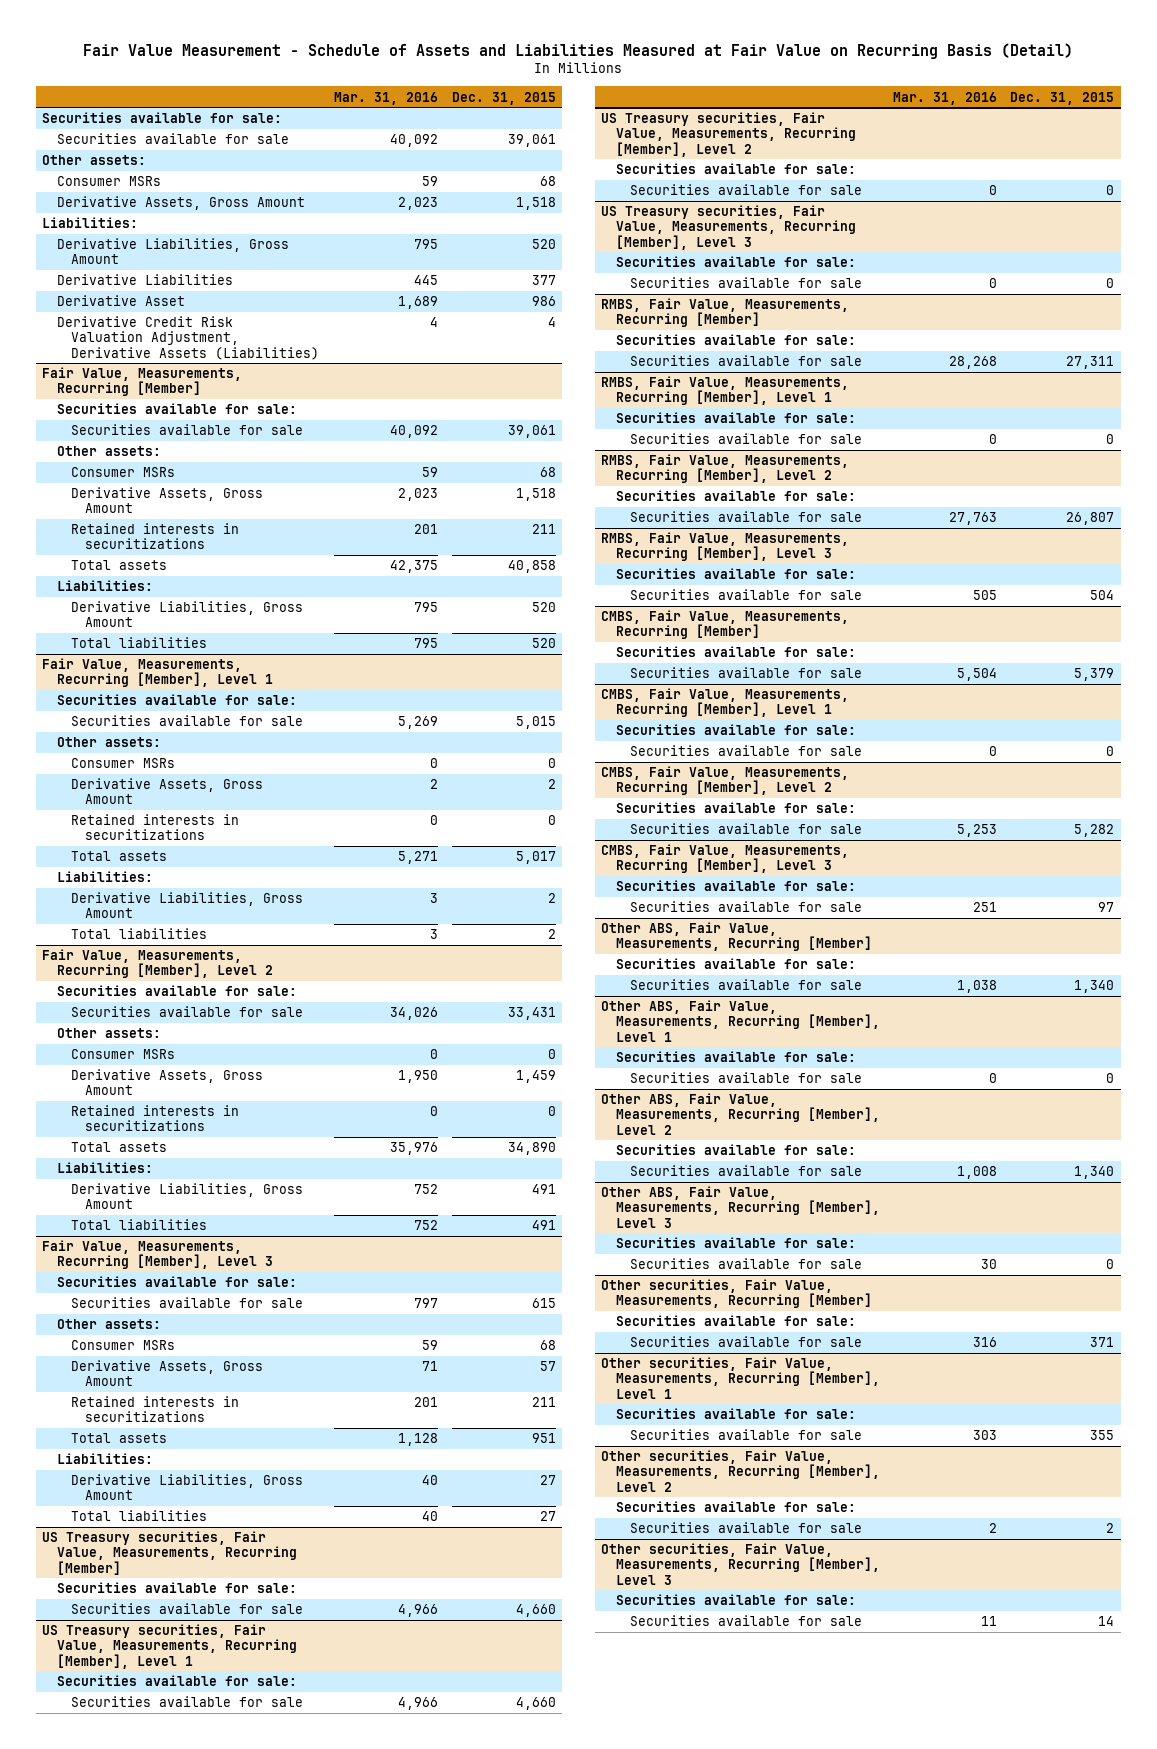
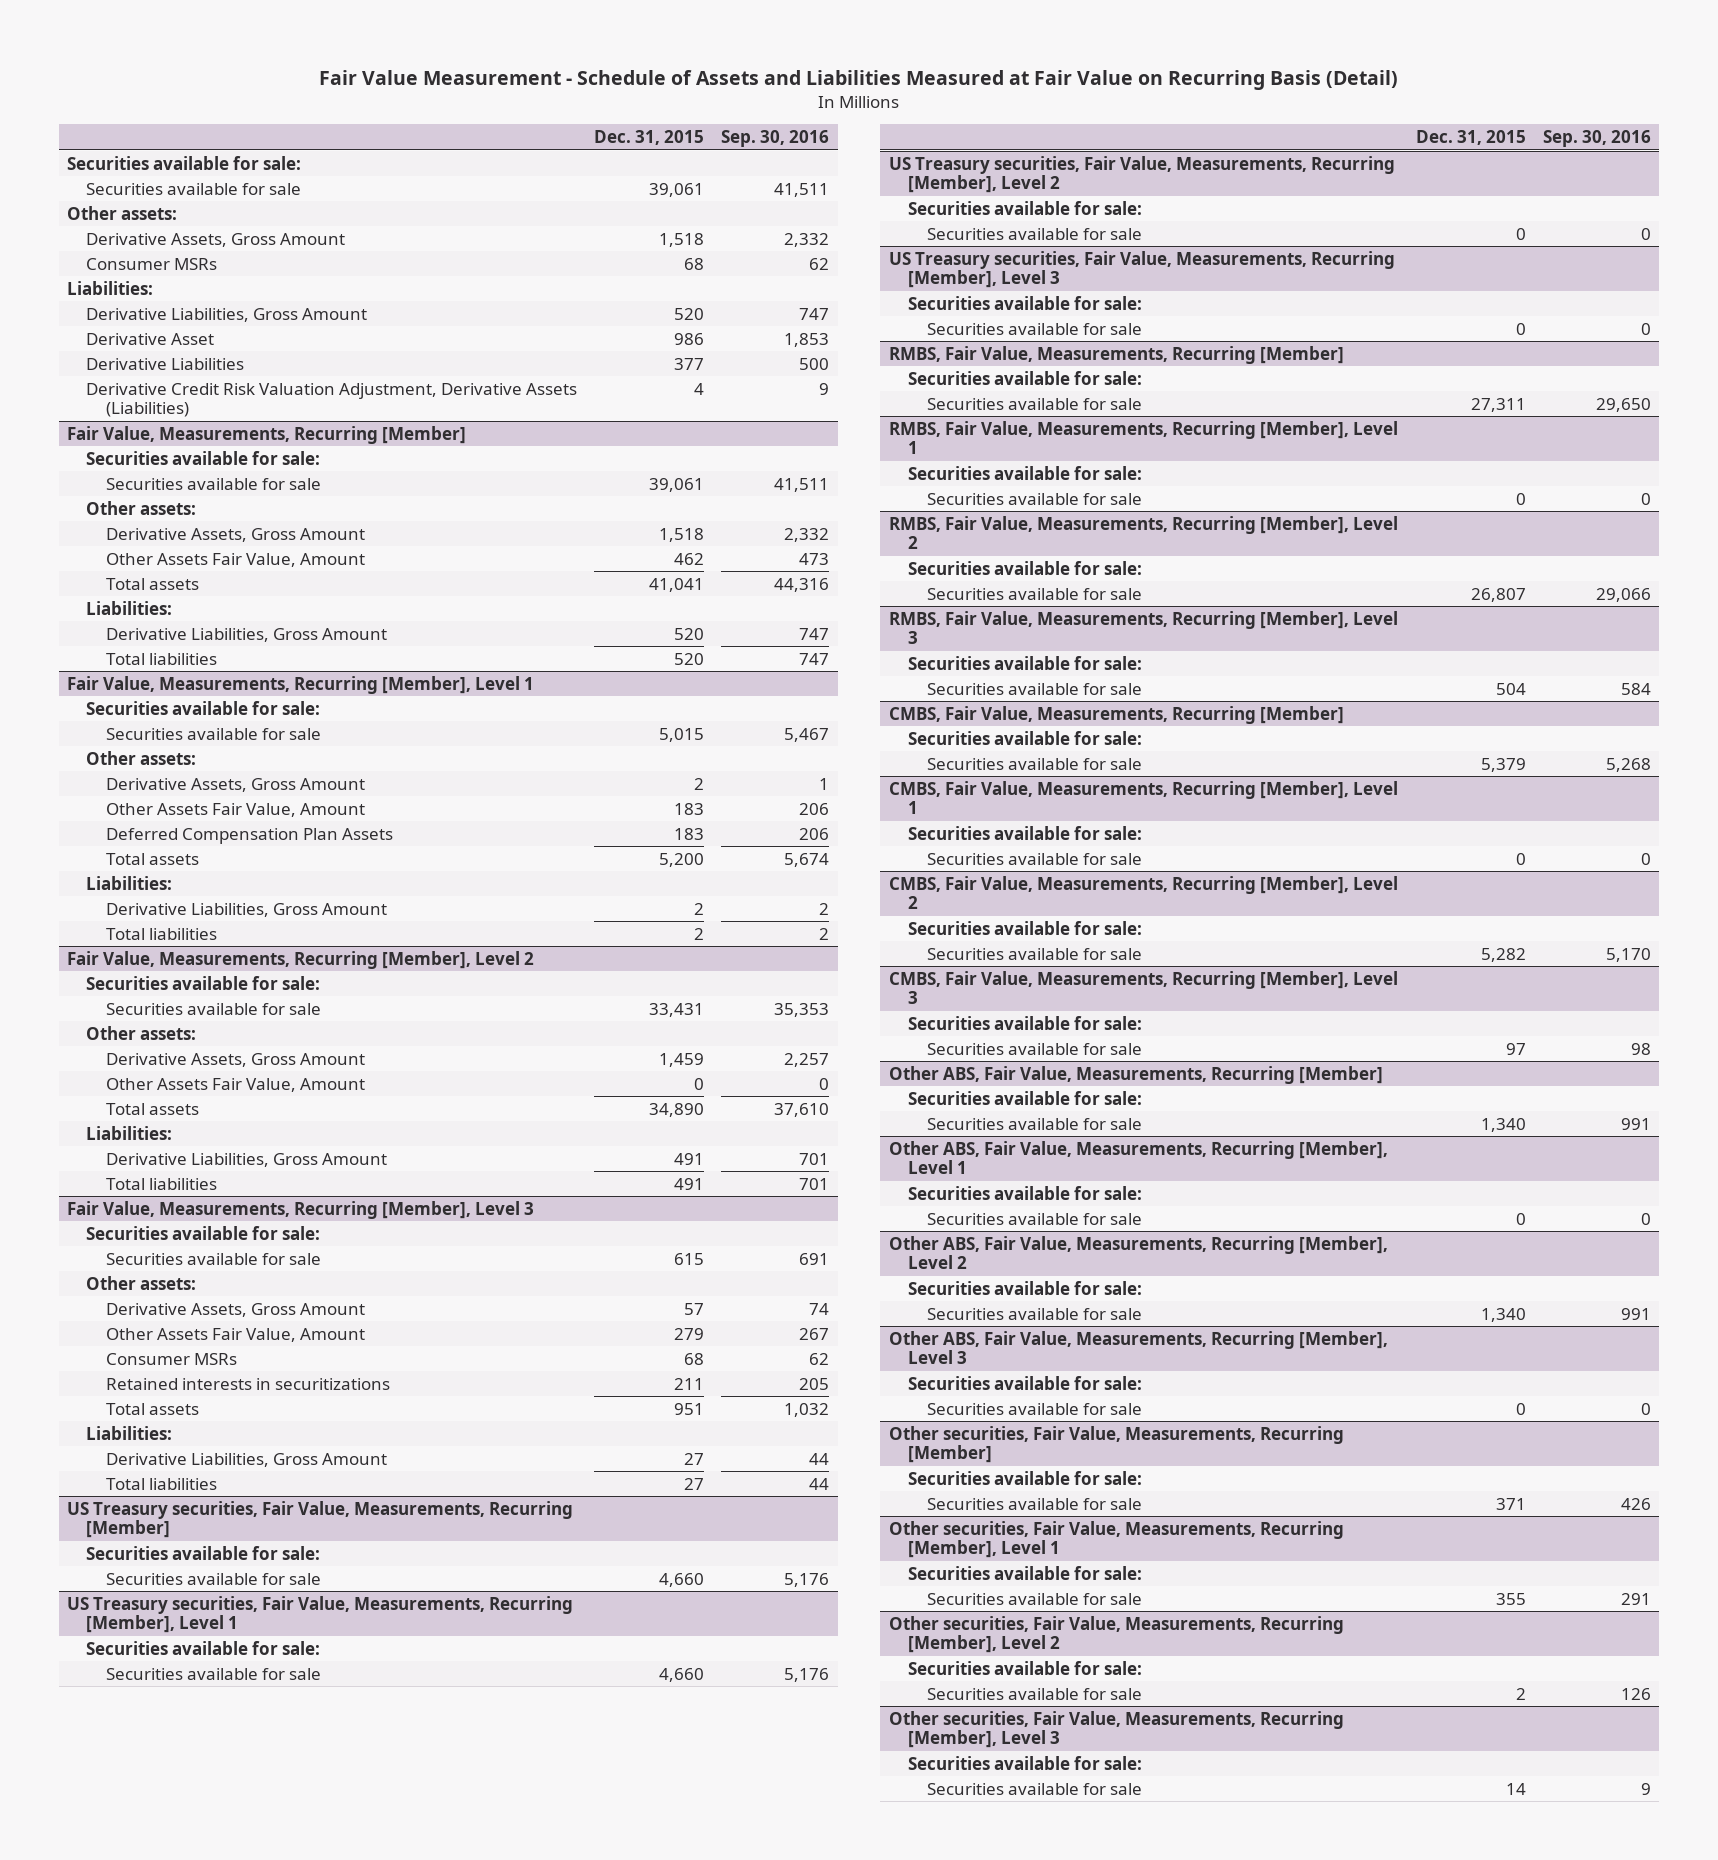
[334,91,439,105] Mar. 31, 2016 -> none
none -> [721,130,830,148] Sep. 30, 2016
[56,176,161,187] Consumer MSRs -> [86,257,218,270] Consumer MSRs
[56,274,233,286] Derivative Liabilities -> [86,357,245,370] Derivative Liabilities
[71,467,176,478] Consumer MSRs -> none
[71,523,240,550] Retained interests in securitizations -> none
none -> [105,552,365,567] Other Assets Fair Value, Amount
[507,560,556,574] 40,858 -> [649,577,705,592] 41,041
[71,758,176,769] Consumer MSRs -> none
[71,814,240,841] Retained interests in securitizations -> none
none -> [105,802,365,817] Other Assets Fair Value, Amount
none -> [105,827,393,844] Deferred Compensation Plan Assets
[515,851,556,865] 5,017 -> [659,852,705,867] 5,200
[71,1049,176,1060] Consumer MSRs -> none
[71,1105,240,1132] Retained interests in securitizations -> none
none -> [105,1077,365,1092] Other Assets Fair Value, Amount
none -> [105,1327,365,1342] Other Assets Fair Value, Amount
[71,1340,176,1351] Consumer MSRs -> [105,1352,237,1365] Consumer MSRs

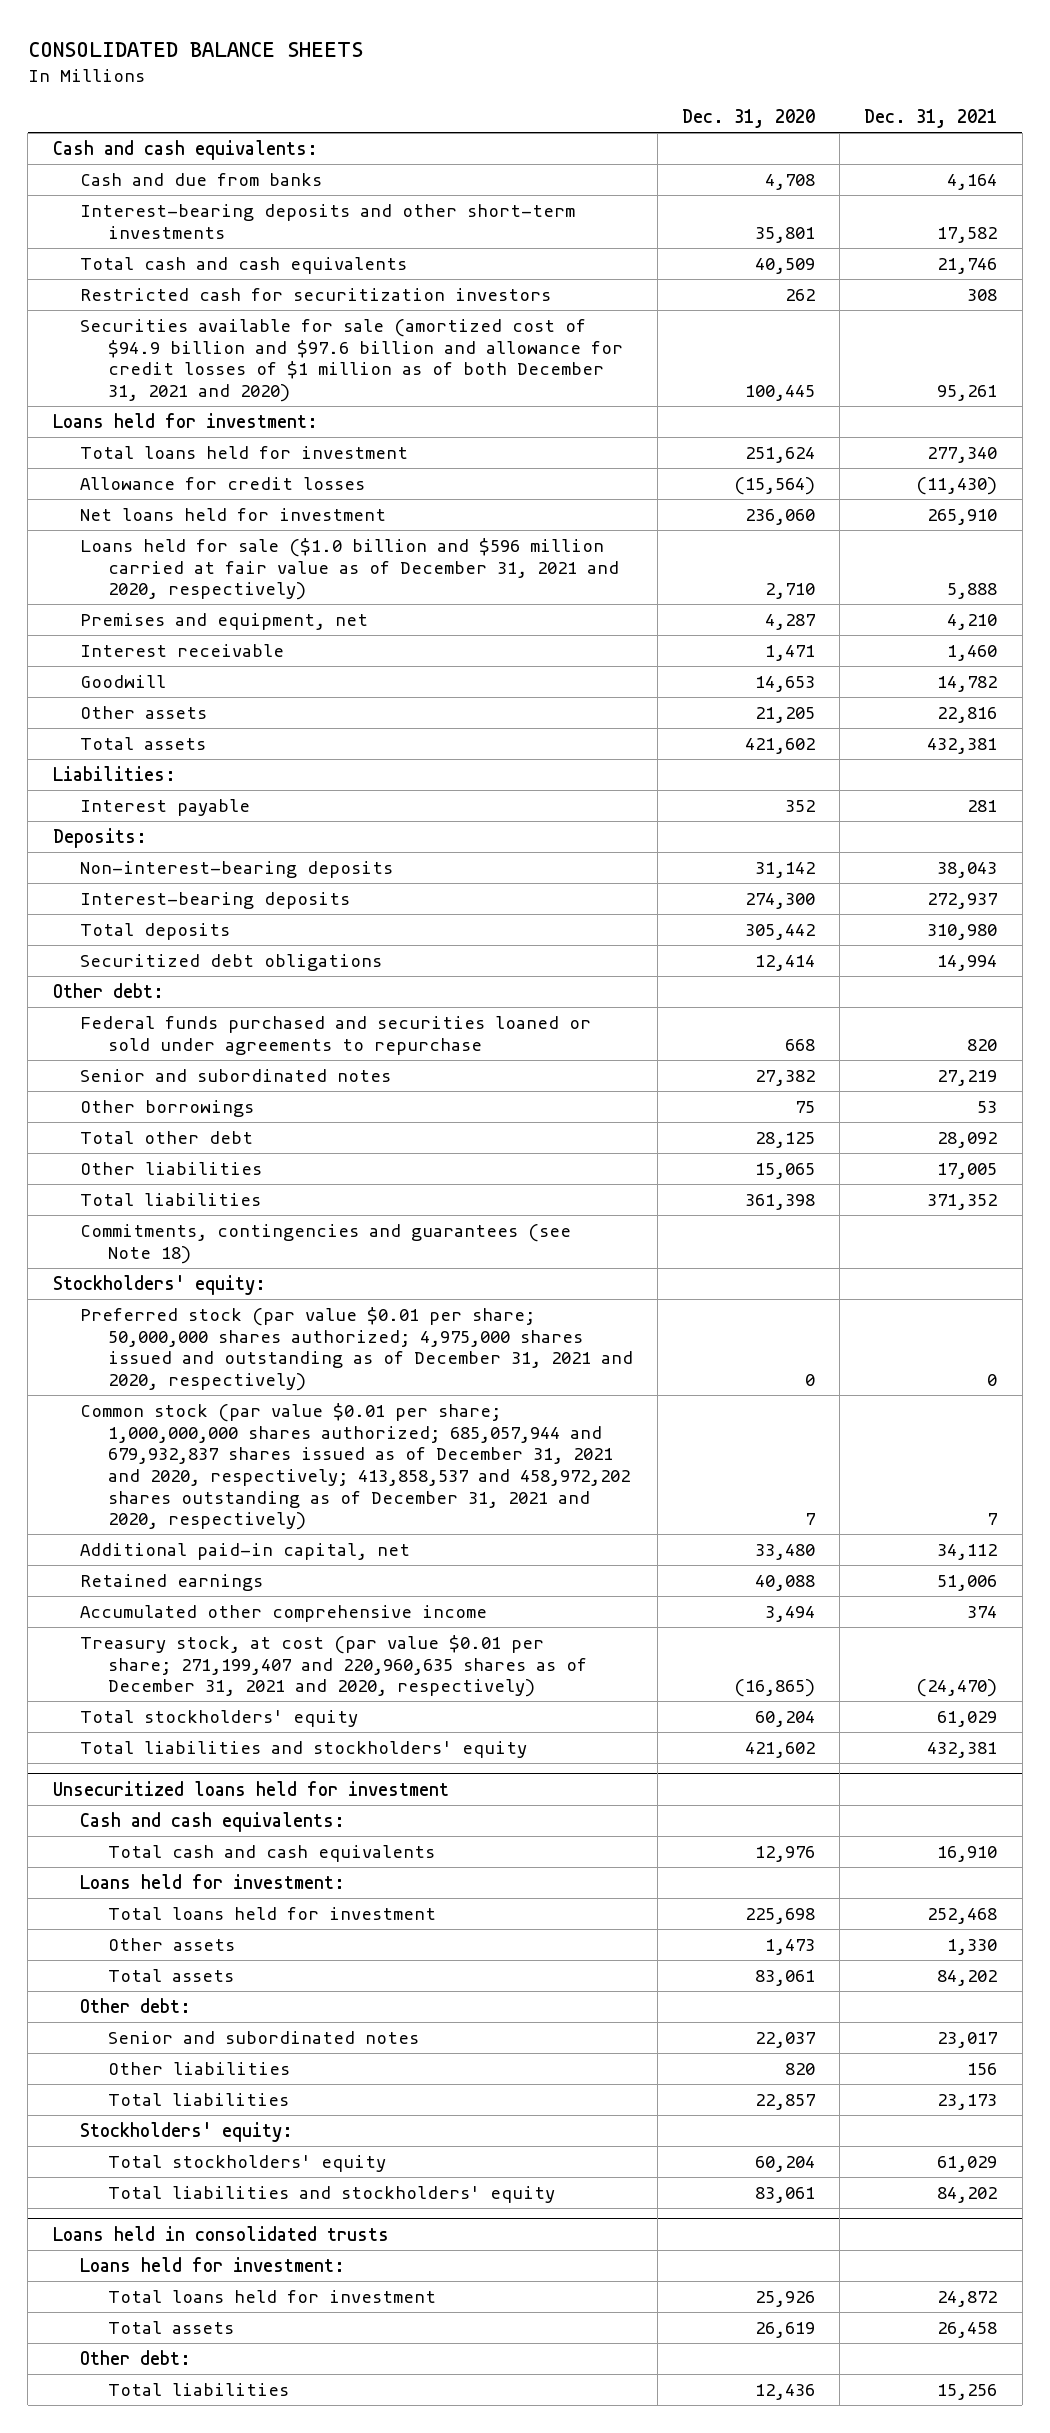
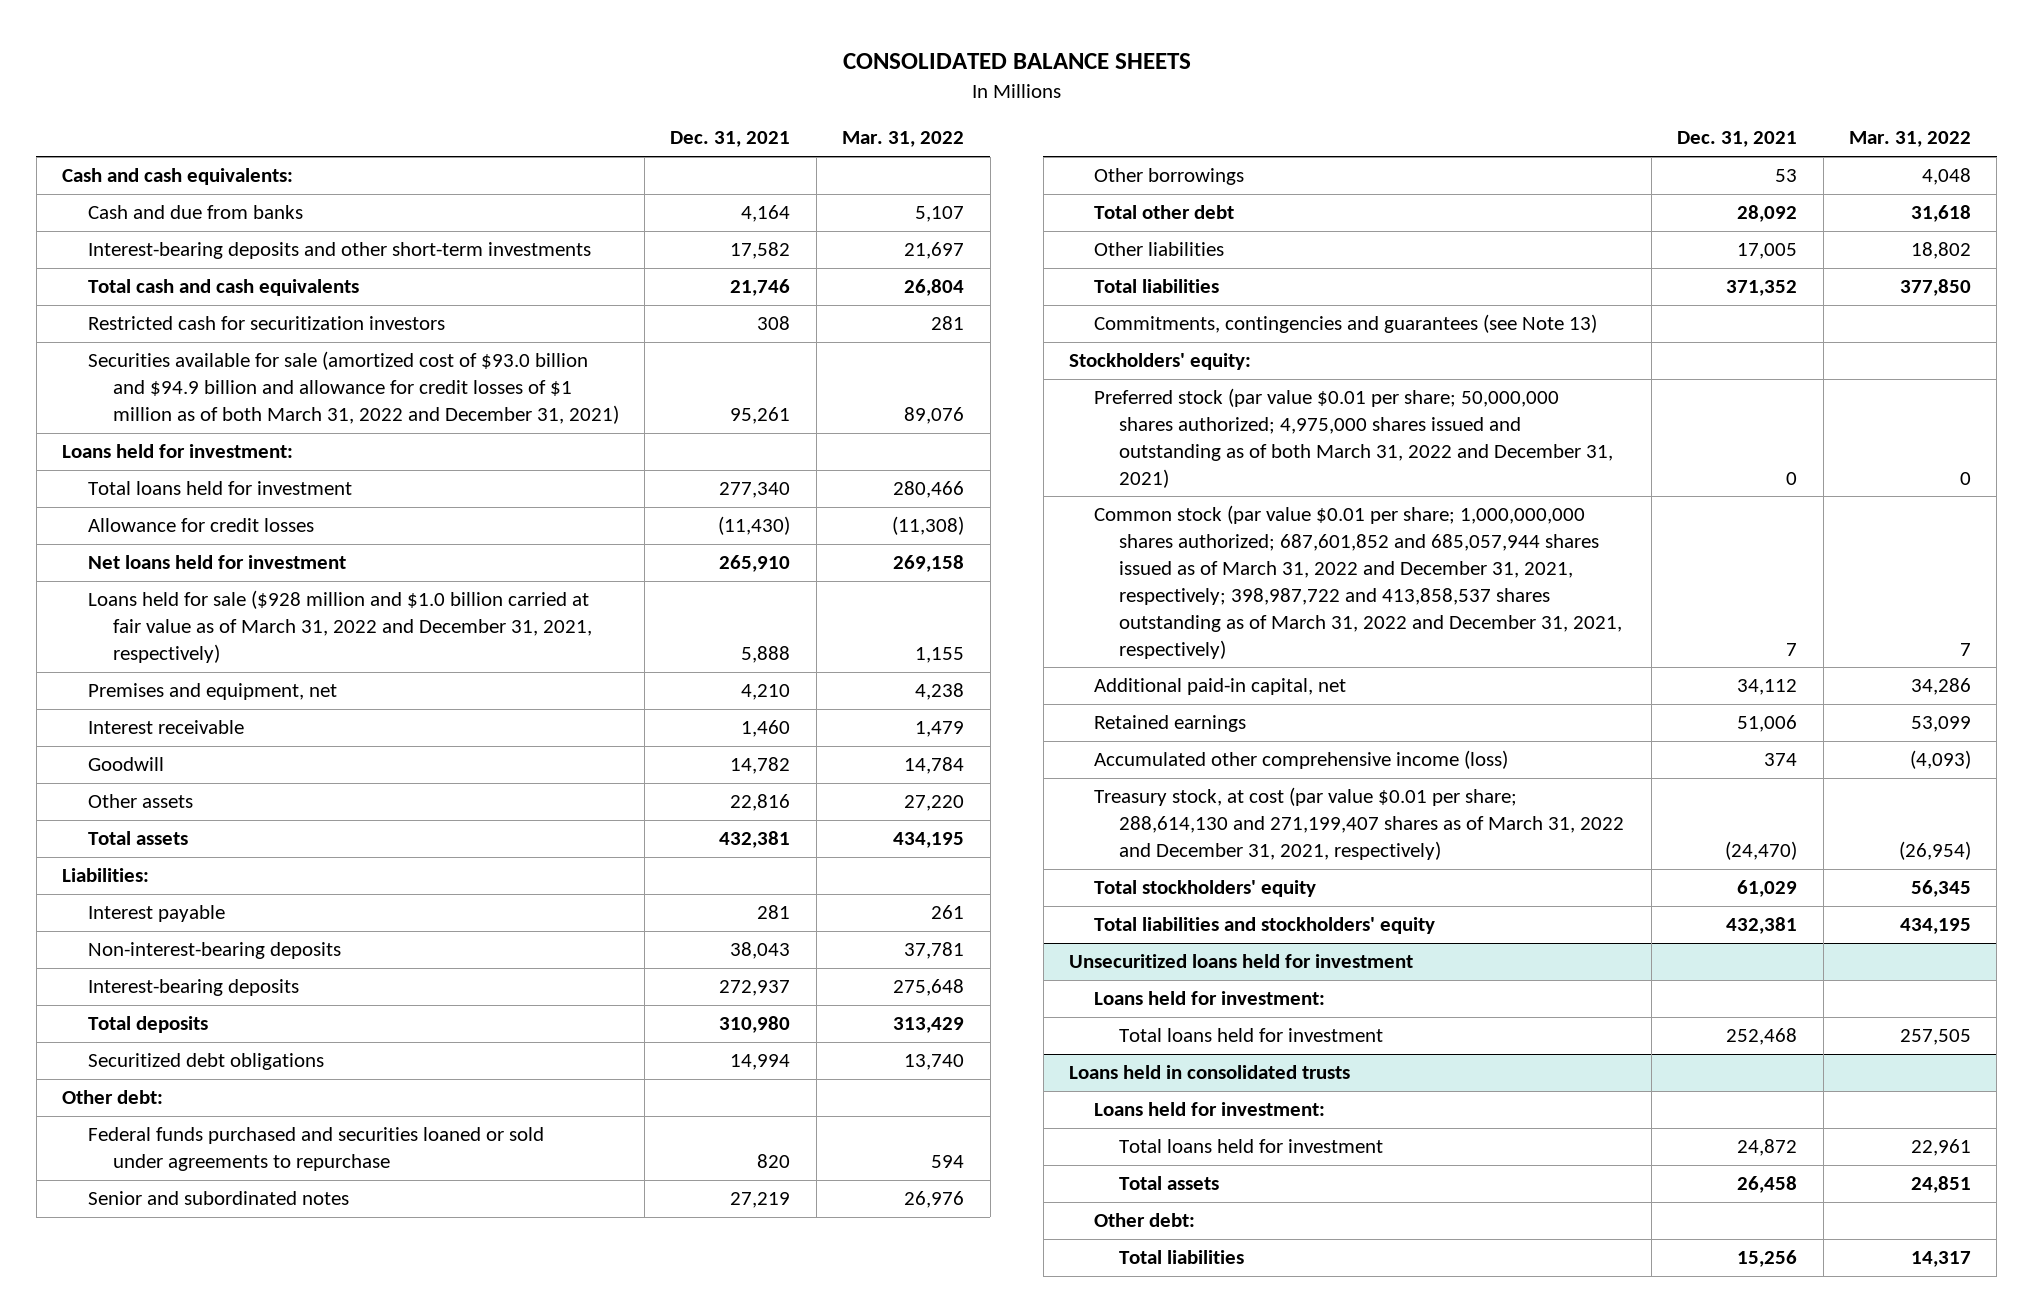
[682,109,816,129] Dec. 31, 2020 -> none
none -> [842,131,965,148] Mar. 31, 2022
[80,319,623,402] Securities available for sale (amortized cost of $94.9 billion and $97.6 billion and allowance for credit losses of $1 million as of both December 31, 2021 and 2020) -> [87,351,619,425] Securities available for sale (amortized cost of $93.0 billion and $94.9 billion and allowance for credit losses of $1 million as of both March 31, 2022 and December 31, 2021)
[80,538,619,601] Loans held for sale ($1.0 billion and $596 million carried at fair value as of December 31, 2021 and 2020, respectively) -> [87,590,592,664] Loans held for sale ($928 million and $1.0 billion carried at fair value as of March 31, 2022 and December 31, 2021, respectively)
[52,828,147,849] Deposits: -> none
[80,1224,572,1264] Commitments, contingencies and guarantees (see Note 18) -> [1094,314,1598,334] Commitments, contingencies and guarantees (see Note 13)
[80,1307,633,1391] Preferred stock (par value $0.01 per share; 50,000,000 shares authorized; 4,975,000 shares issued and outstanding as of December 31, 2021 and 2020, respectively) -> [1094,388,1614,488] Preferred stock (par value $0.01 per share; 50,000,000 shares authorized; 4,975,000 shares issued and outstanding as of both March 31, 2022 and December 31, 2021)
[80,1403,630,1531] Common stock (par value $0.01 per share; 1,000,000,000 shares authorized; 685,057,944 and 679,932,837 shares issued as of December 31, 2021 and 2020, respectively; 413,858,537 and 458,972,202 shares outstanding as of December 31, 2021 and 2020, respectively) -> [1094,505,1623,659] Common stock (par value $0.01 per share; 1,000,000,000 shares authorized; 687,601,852 and 685,057,944 shares issued as of March 31, 2022 and December 31, 2021, respectively; 398,987,722 and 413,858,537 shares outstanding as of March 31, 2022 and December 31, 2021, respectively)
[80,1605,488,1623] Accumulated other comprehensive income -> [1094,750,1509,770] Accumulated other comprehensive income (loss)
[80,1635,587,1698] Treasury stock, at cost (par value $0.01 per share; 271,199,407 and 220,960,635 shares as of December 31, 2021 and 2020, respectively) -> [1094,787,1625,861] Treasury stock, at cost (par value $0.01 per share; 288,614,130 and 271,199,407 shares as of March 31, 2022 and December 31, 2021, respectively)
[80,1812,346,1833] Cash and cash equivalents: -> none
[107,1845,435,1863] Total cash and cash equivalents -> none
[107,1938,235,1952] Other assets -> none
[107,1969,234,1983] Total assets -> none
[80,1998,192,2014] Other debt: -> none
[107,2031,419,2045] Senior and subordinated notes -> none
[107,2062,290,2076] Other liabilities -> none
[107,2093,289,2107] Total liabilities -> none
[80,2122,294,2143] Stockholders' equity: -> none
[107,2155,386,2173] Total stockholders' equity -> none
[107,2186,555,2204] Total liabilities and stockholders' equity -> none

